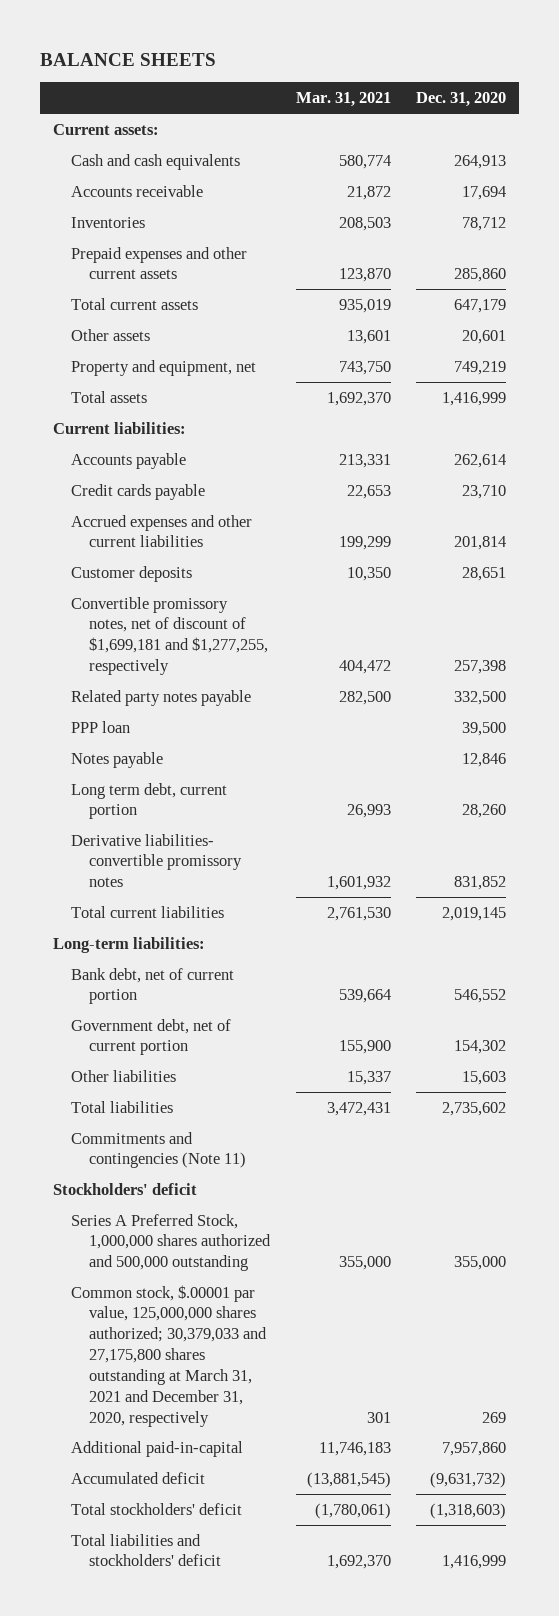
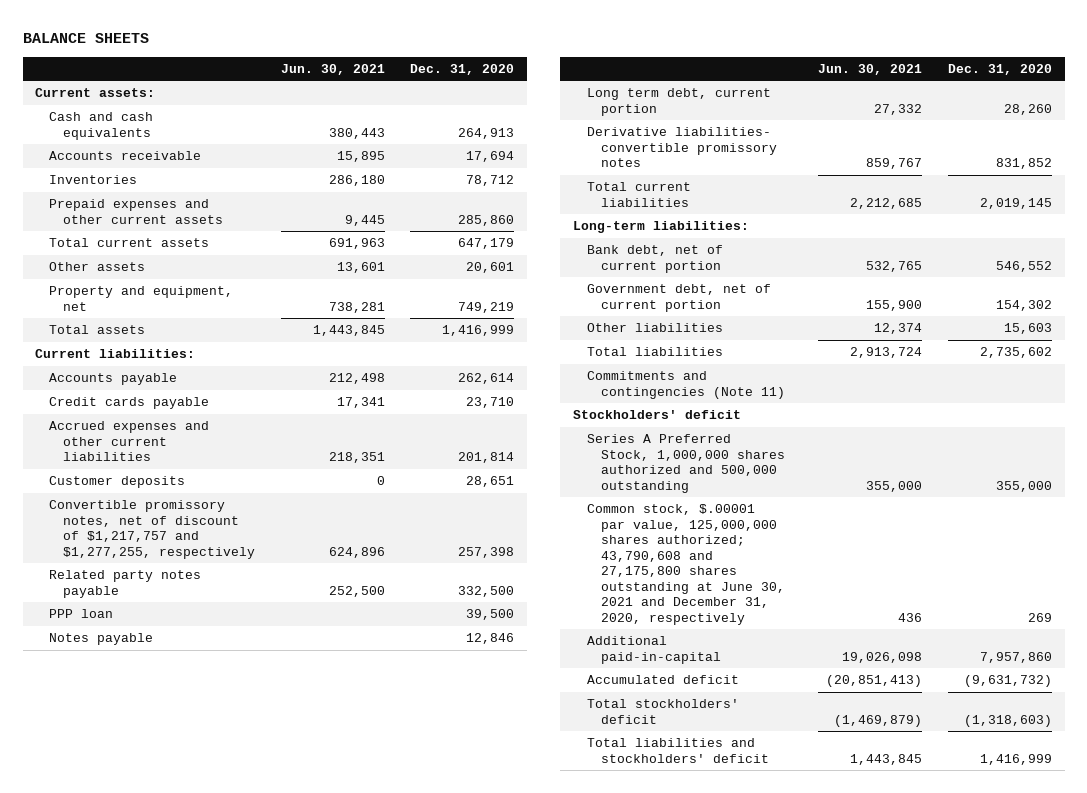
[295,92,391,108] Mar. 31, 2021 -> none
none -> [280,63,385,75] Jun. 30, 2021
[70,596,269,676] Convertible promissory notes, net of discount of $1,699,181 and $1,277,255, respectively -> [49,500,256,559] Convertible promissory notes, net of discount of $1,217,757 and $1,277,255, respectively
[70,1284,268,1427] Common stock, $.00001 par value, 125,000,000 shares authorized; 30,379,033 and 27,175,800 shares outstanding at March 31, 2021 and December 31, 2020, respectively -> [586,504,785,625] Common stock, $.00001 par value, 125,000,000 shares authorized; 43,790,608 and 27,175,800 shares outstanding at June 30, 2021 and December 31, 2020, respectively

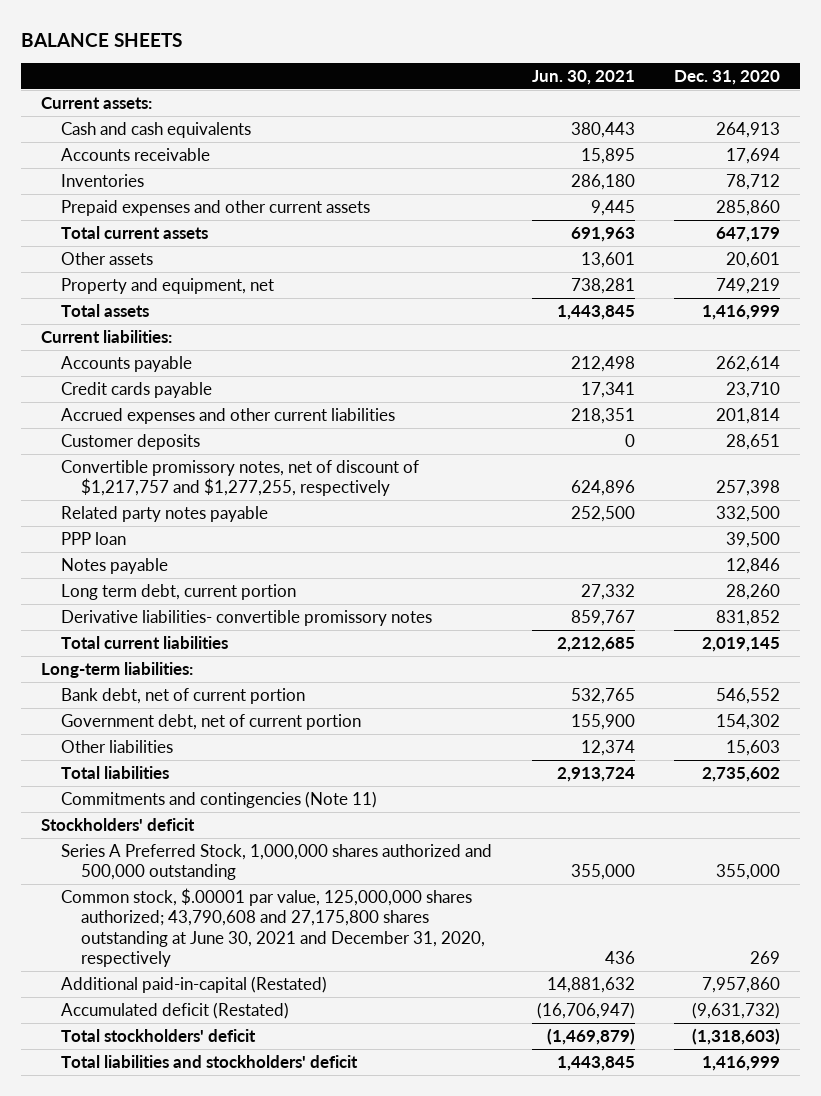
[586,636,721,664] Additional paid-in-capital -> [61,975,328,993] Additional paid-in-capital (Restated)
[842,651,923,663] 19,026,098 -> [546,976,635,993] 14,881,632
[586,675,739,685] Accumulated deficit -> [61,1001,290,1019] Accumulated deficit (Restated)
[826,675,923,688] (20,851,413) -> [536,1001,635,1019] (16,706,947)

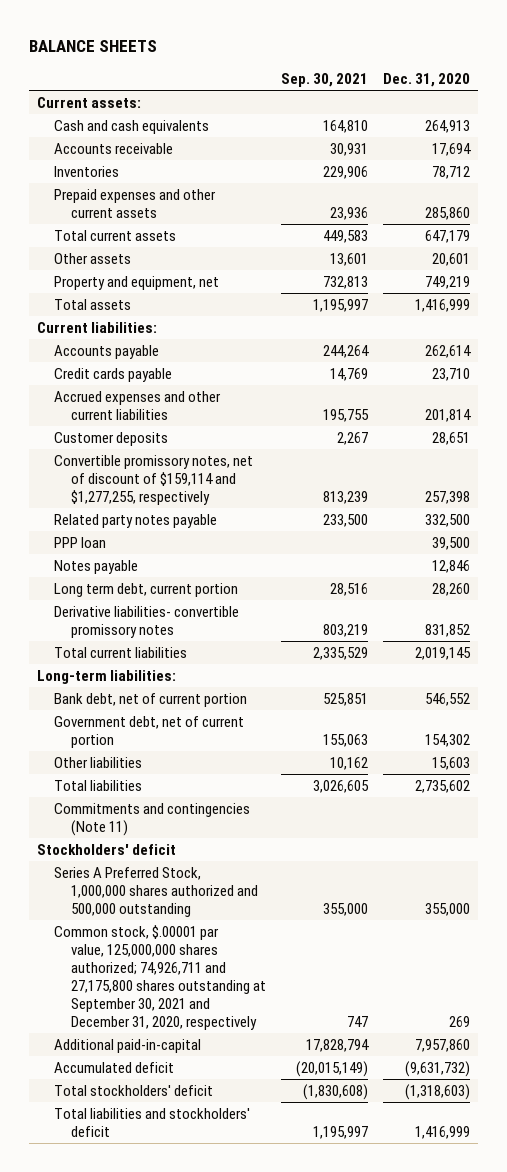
[531,69,635,85] Jun. 30, 2021 -> none
none -> [280,72,368,87] Sep. 30, 2021
[61,459,420,497] Convertible promissory notes, net of discount of $1,217,757 and $1,277,255, respectively -> [53,454,253,505] Convertible promissory notes, net of discount of $159,114 and $1,277,255, respectively
[61,887,486,968] Common stock, $.00001 par value, 125,000,000 shares authorized; 43,790,608 and 27,175,800 shares outstanding at June 30, 2021 and December 31, 2020, respectively -> [53,924,266,1030] Common stock, $.00001 par value, 125,000,000 shares authorized; 74,926,711 and 27,175,800 shares outstanding at September 30, 2021 and December 31, 2020, respectively
[61,975,328,993] Additional paid-in-capital (Restated) -> [53,1038,201,1053] Additional paid-in-capital
[61,1001,290,1019] Accumulated deficit (Restated) -> [53,1061,174,1073] Accumulated deficit

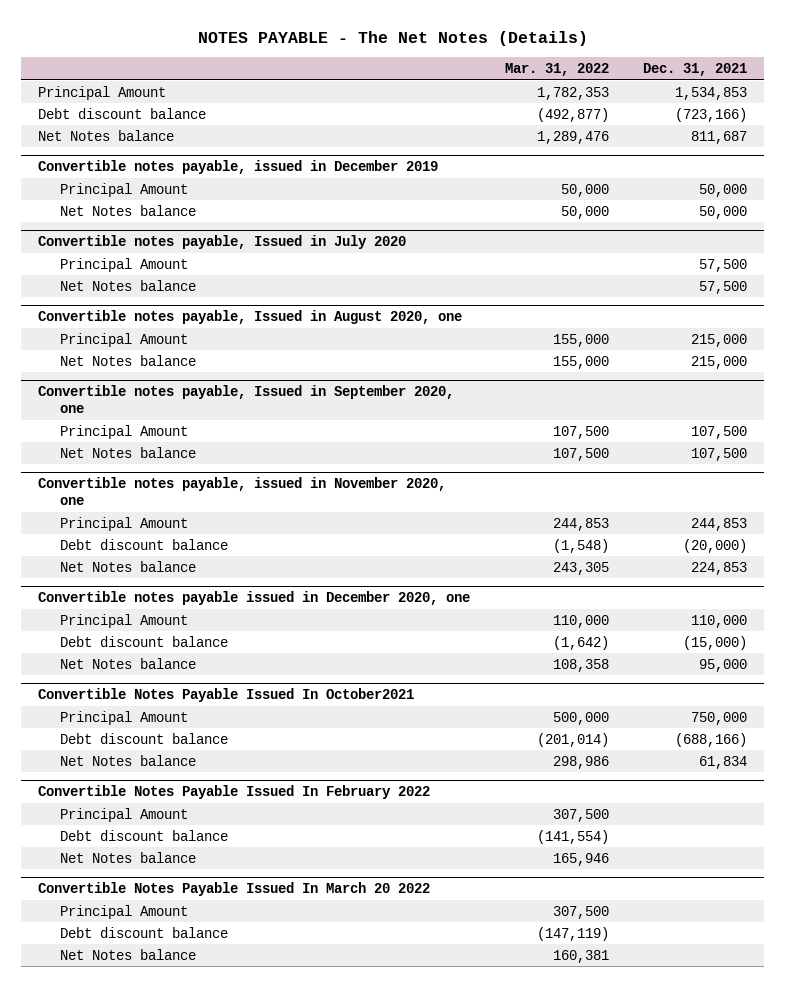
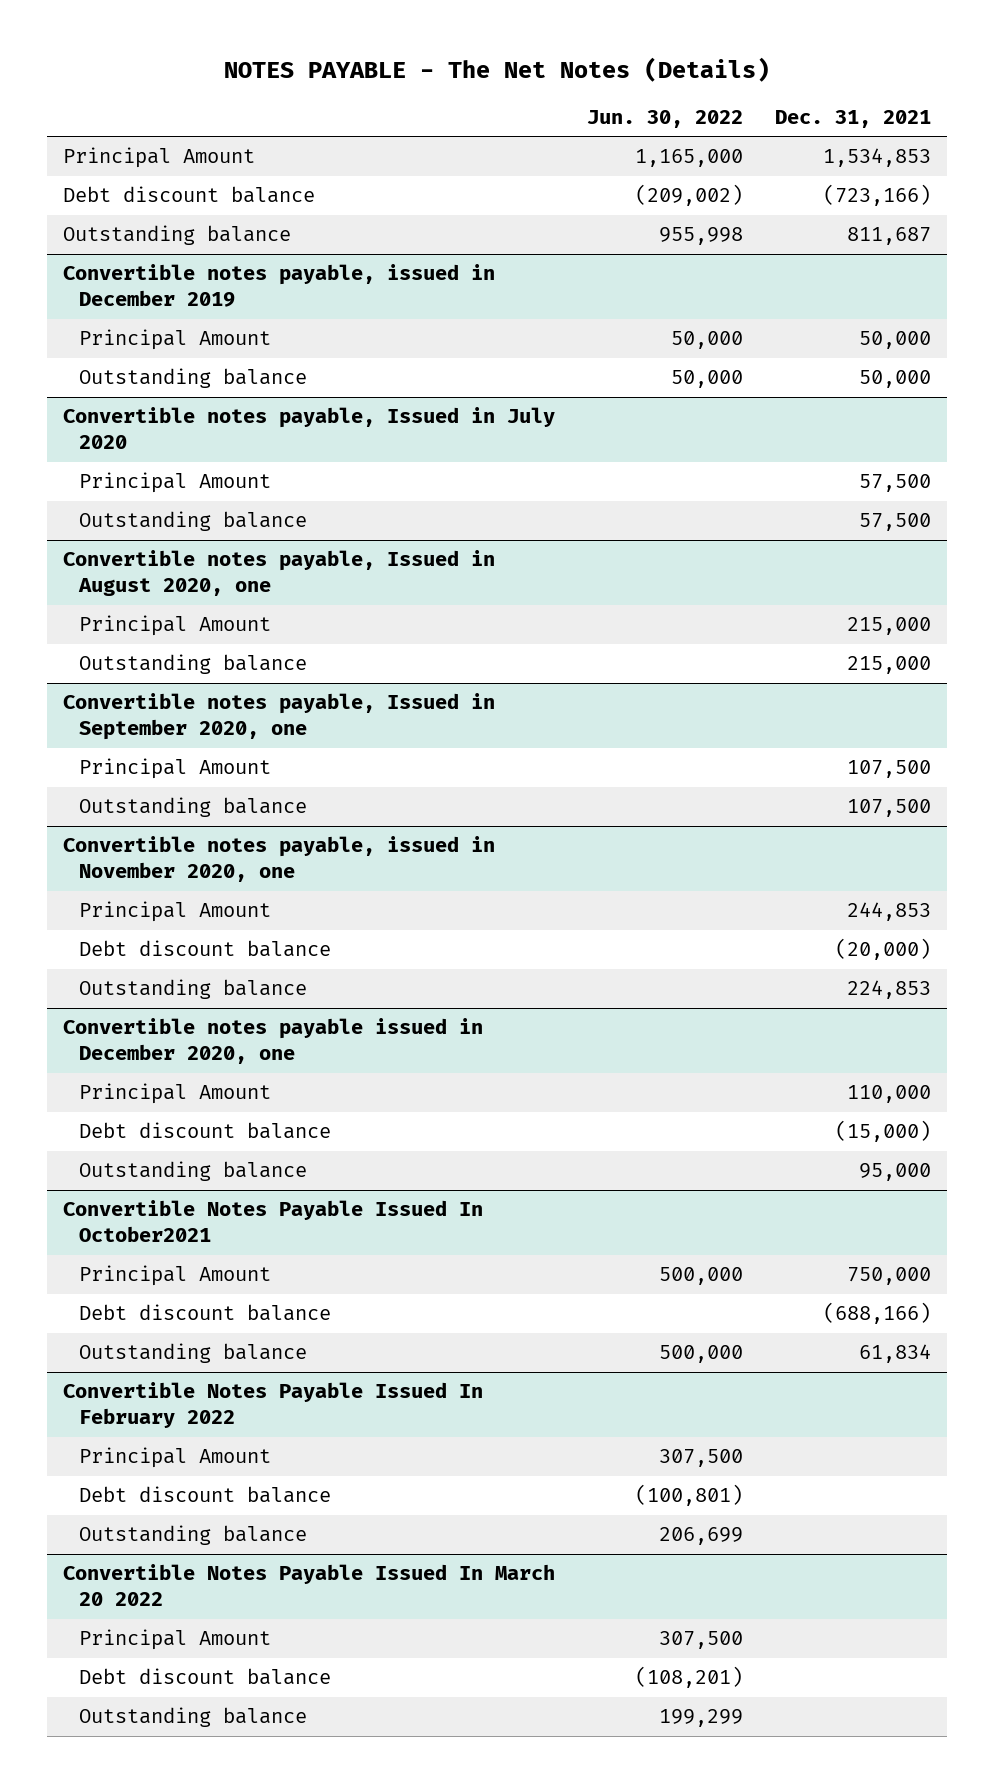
[504,63,609,77] Mar. 31, 2022 -> none
none -> [587,109,744,128] Jun. 30, 2022
[38,129,175,141] Net Notes balance -> [62,225,291,246] Outstanding balance
[60,204,197,216] Net Notes balance -> [79,368,308,389] Outstanding balance
[60,279,197,291] Net Notes balance -> [79,511,308,532] Outstanding balance
[60,354,197,366] Net Notes balance -> [79,654,308,675] Outstanding balance
[60,446,197,458] Net Notes balance -> [79,797,308,818] Outstanding balance
[60,560,197,572] Net Notes balance -> [79,979,308,1000] Outstanding balance
[60,657,197,669] Net Notes balance -> [79,1161,308,1182] Outstanding balance
[60,754,197,766] Net Notes balance -> [79,1343,308,1364] Outstanding balance
[60,851,197,863] Net Notes balance -> [79,1525,308,1546] Outstanding balance
[60,948,197,960] Net Notes balance -> [79,1707,308,1728] Outstanding balance

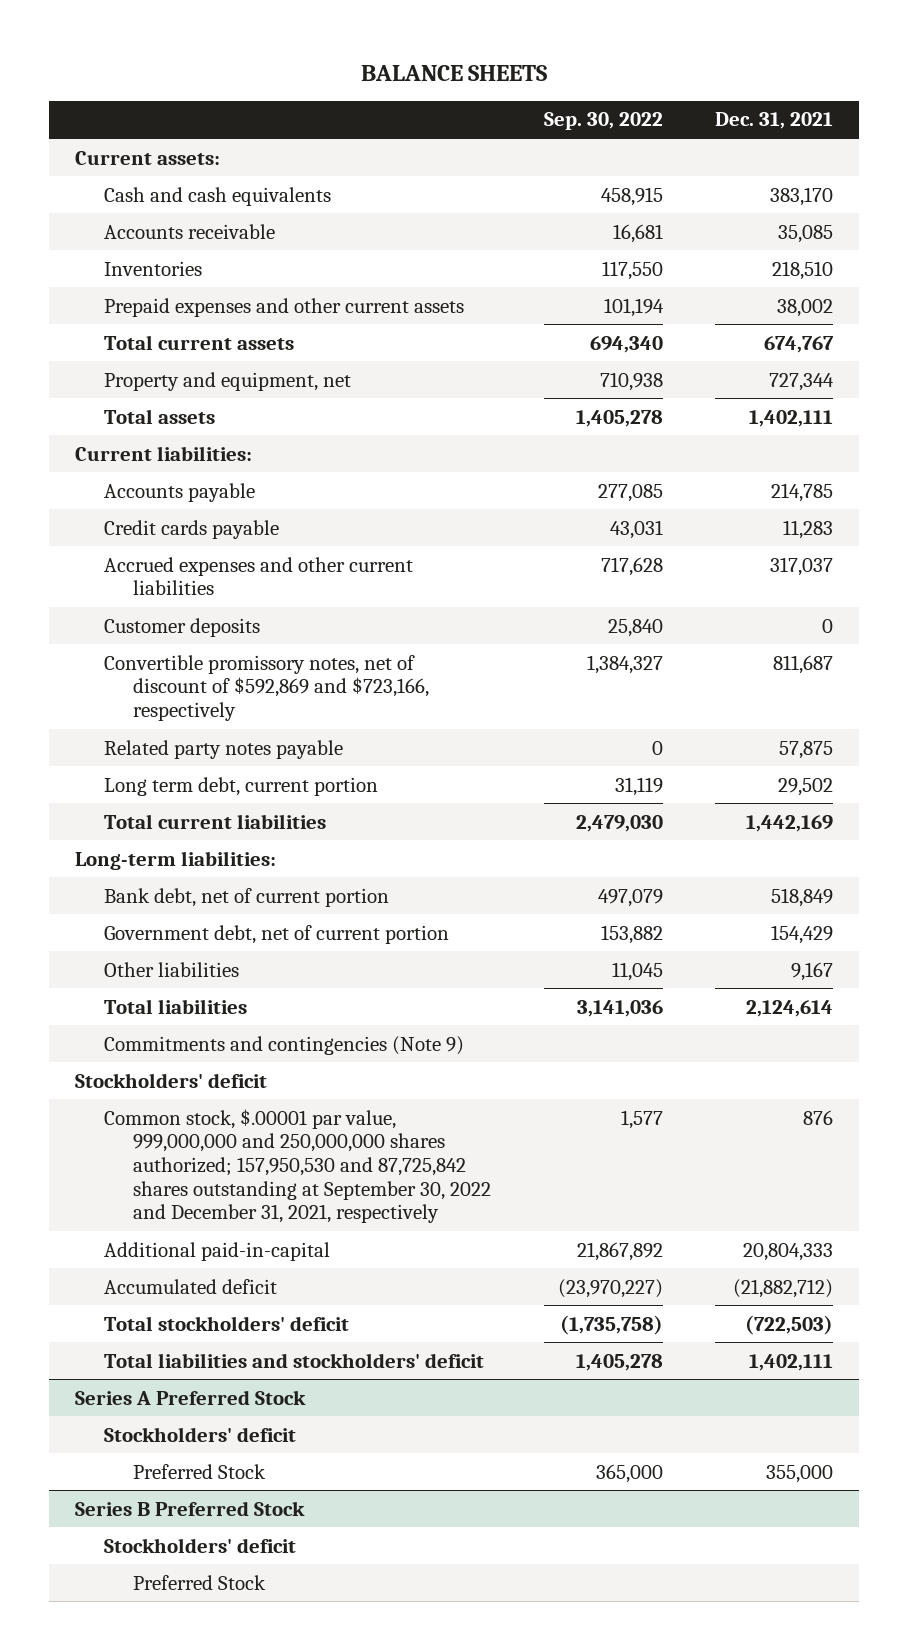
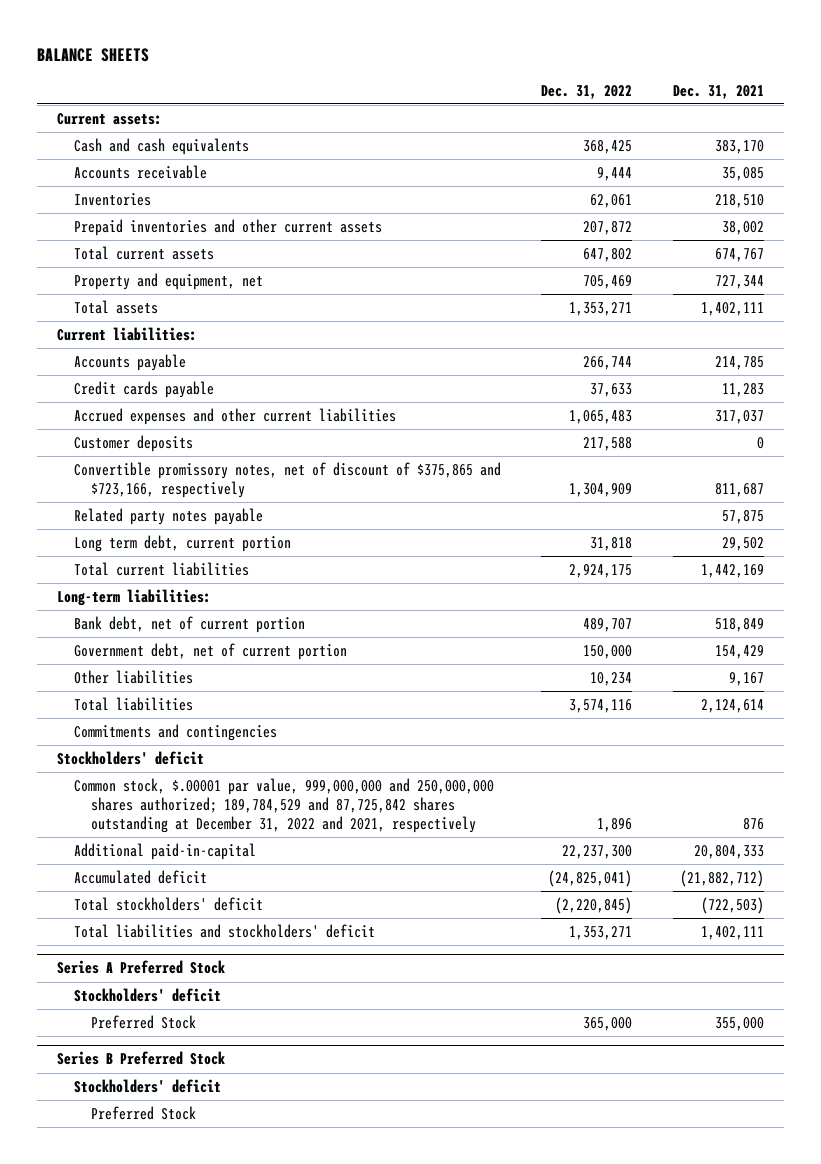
[543,112,663,131] Sep. 30, 2022 -> none
none -> [541,84,633,99] Dec. 31, 2022
[104,297,465,317] Prepaid expenses and other current assets -> [73,219,382,237] Prepaid inventories and other current assets
[104,654,430,721] Convertible promissory notes, net of discount of $592,869 and $723,166, respectively -> [73,462,501,498] Convertible promissory notes, net of discount of $375,865 and $723,166, respectively
[104,1035,465,1055] Commitments and contingencies (Note 9) -> [73,724,277,742] Commitments and contingencies
[104,1108,492,1224] Common stock, $.00001 par value, 999,000,000 and 250,000,000 shares authorized; 157,950,530 and 87,725,842 shares outstanding at September 30, 2022 and December 31, 2021, respectively -> [73,778,494,833] Common stock, $.00001 par value, 999,000,000 and 250,000,000 shares authorized; 189,784,529 and 87,725,842 shares outstanding at December 31, 2022 and 2021, respectively

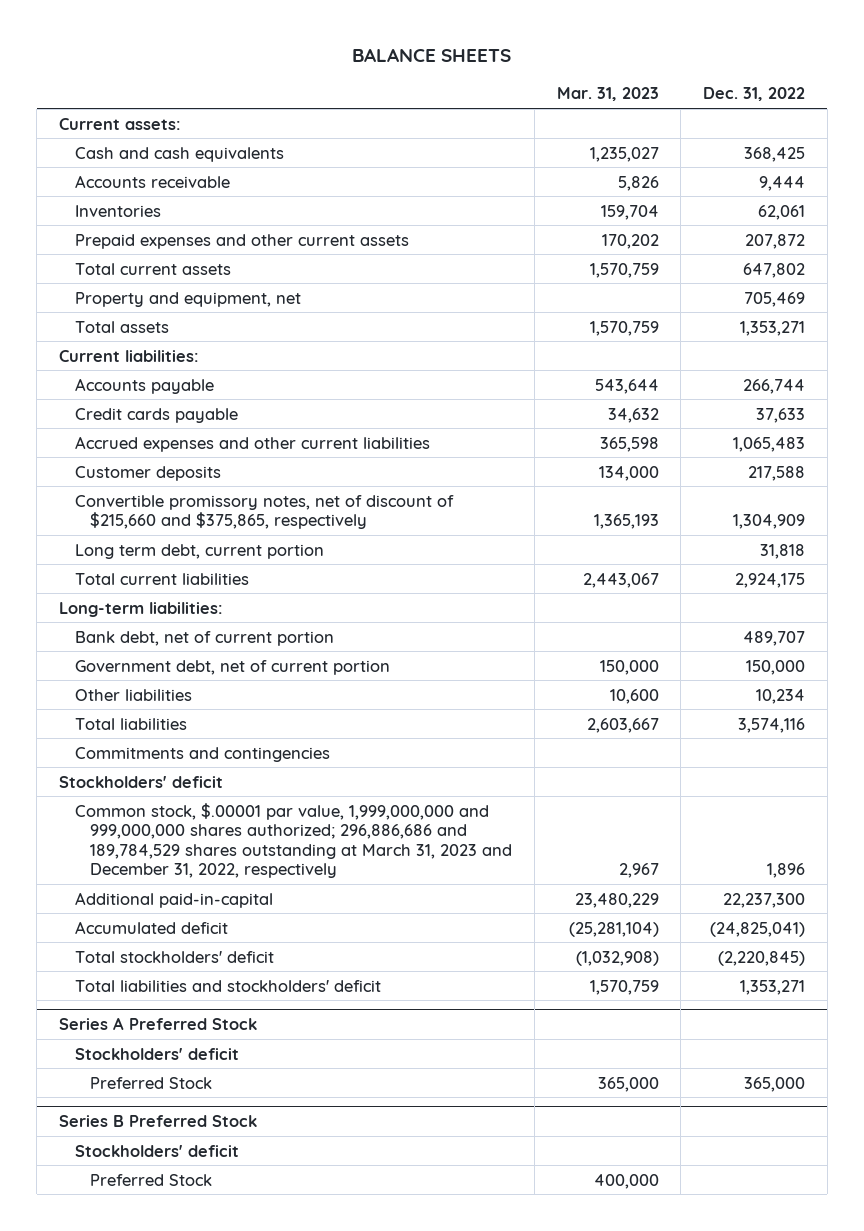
[672,84,764,99] Dec. 31, 2021 -> none
none -> [556,87,659,102] Mar. 31, 2023
[73,219,382,237] Prepaid inventories and other current assets -> [74,233,409,249] Prepaid expenses and other current assets
[73,508,263,526] Related party notes payable -> none
[73,462,501,498] Convertible promissory notes, net of discount of $375,865 and $723,166, respectively -> [74,494,454,530] Convertible promissory notes, net of discount of $215,660 and $375,865, respectively
[73,778,494,833] Common stock, $.00001 par value, 999,000,000 and 250,000,000 shares authorized; 189,784,529 and 87,725,842 shares outstanding at December 31, 2022 and 2021, respectively -> [74,802,513,879] Common stock, $.00001 par value, 1,999,000,000 and 999,000,000 shares authorized; 296,886,686 and 189,784,529 shares outstanding at March 31, 2023 and December 31, 2022, respectively

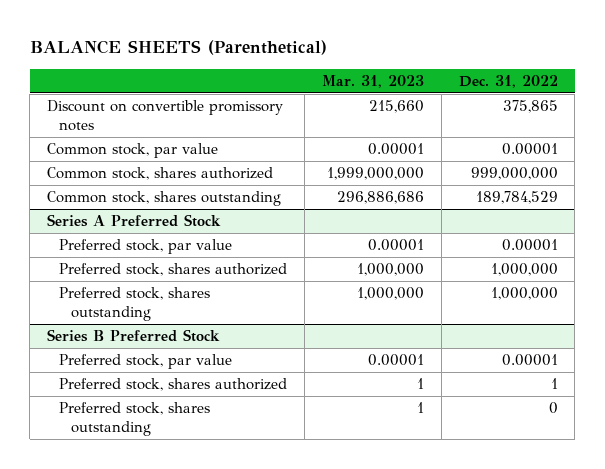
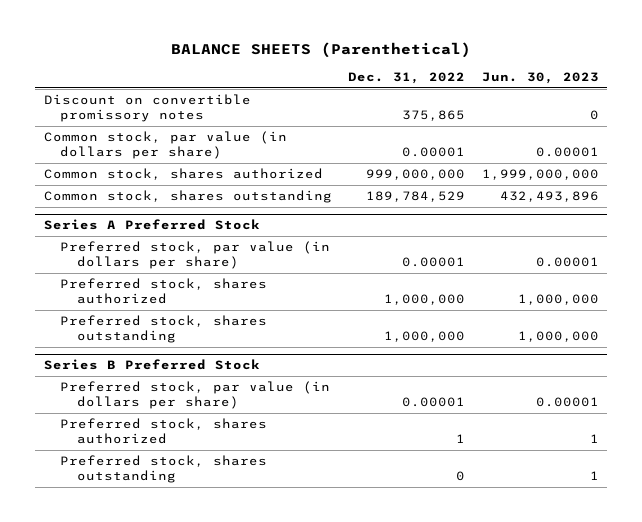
[321,74,424,88] Mar. 31, 2023 -> none
none -> [481,72,599,85] Jun. 30, 2023
[47,143,219,159] Common stock, par value -> [43,131,287,159] Common stock, par value (in dollars per share)
[59,239,233,255] Preferred stock, par value -> [60,241,331,269] Preferred stock, par value (in dollars per share)
[59,354,233,370] Preferred stock, par value -> [60,381,331,409] Preferred stock, par value (in dollars per share)

